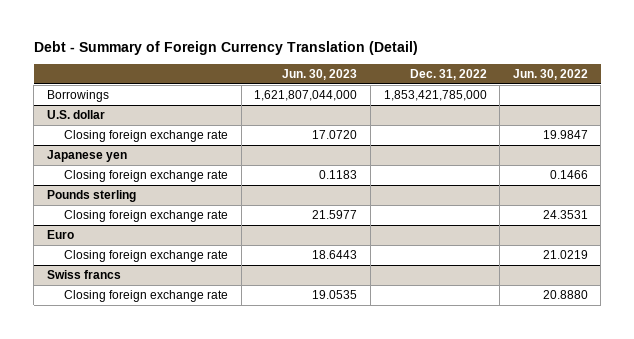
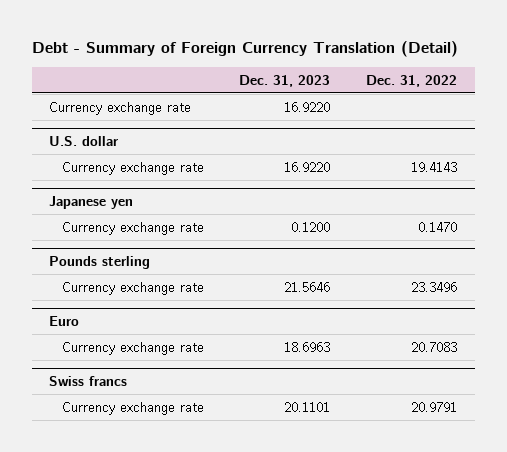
[282,69,358,81] Jun. 30, 2023 -> none
[512,69,588,81] Jun. 30, 2022 -> none
none -> [239,74,331,87] Dec. 31, 2023
[46,89,109,102] Borrowings -> none
none -> [49,101,192,115] Currency exchange rate
[64,129,229,142] Closing foreign exchange rate -> none
none -> [61,161,204,175] Currency exchange rate
[64,169,229,182] Closing foreign exchange rate -> none
none -> [61,221,204,235] Currency exchange rate
[64,209,229,222] Closing foreign exchange rate -> none
none -> [61,281,204,295] Currency exchange rate
[64,249,229,262] Closing foreign exchange rate -> none
none -> [61,341,204,355] Currency exchange rate
[64,289,229,302] Closing foreign exchange rate -> none
none -> [61,401,204,415] Currency exchange rate

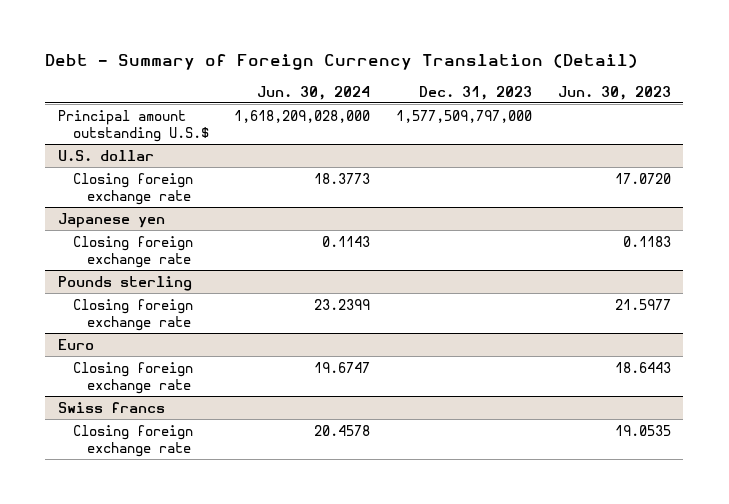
[366,74,458,87] Dec. 31, 2022 -> none
none -> [257,85,371,100] Jun. 30, 2024
none -> [557,85,671,100] Jun. 30, 2023
[49,101,192,115] Currency exchange rate -> none
none -> [58,109,209,142] Principal amount outstanding U.S.$
[61,161,204,175] Currency exchange rate -> none
none -> [72,172,193,205] Closing foreign exchange rate
[61,221,204,235] Currency exchange rate -> none
none -> [72,235,193,268] Closing foreign exchange rate
[61,281,204,295] Currency exchange rate -> none
none -> [72,298,193,331] Closing foreign exchange rate
[61,341,204,355] Currency exchange rate -> none
none -> [72,361,193,394] Closing foreign exchange rate
[61,401,204,415] Currency exchange rate -> none
none -> [72,424,193,457] Closing foreign exchange rate

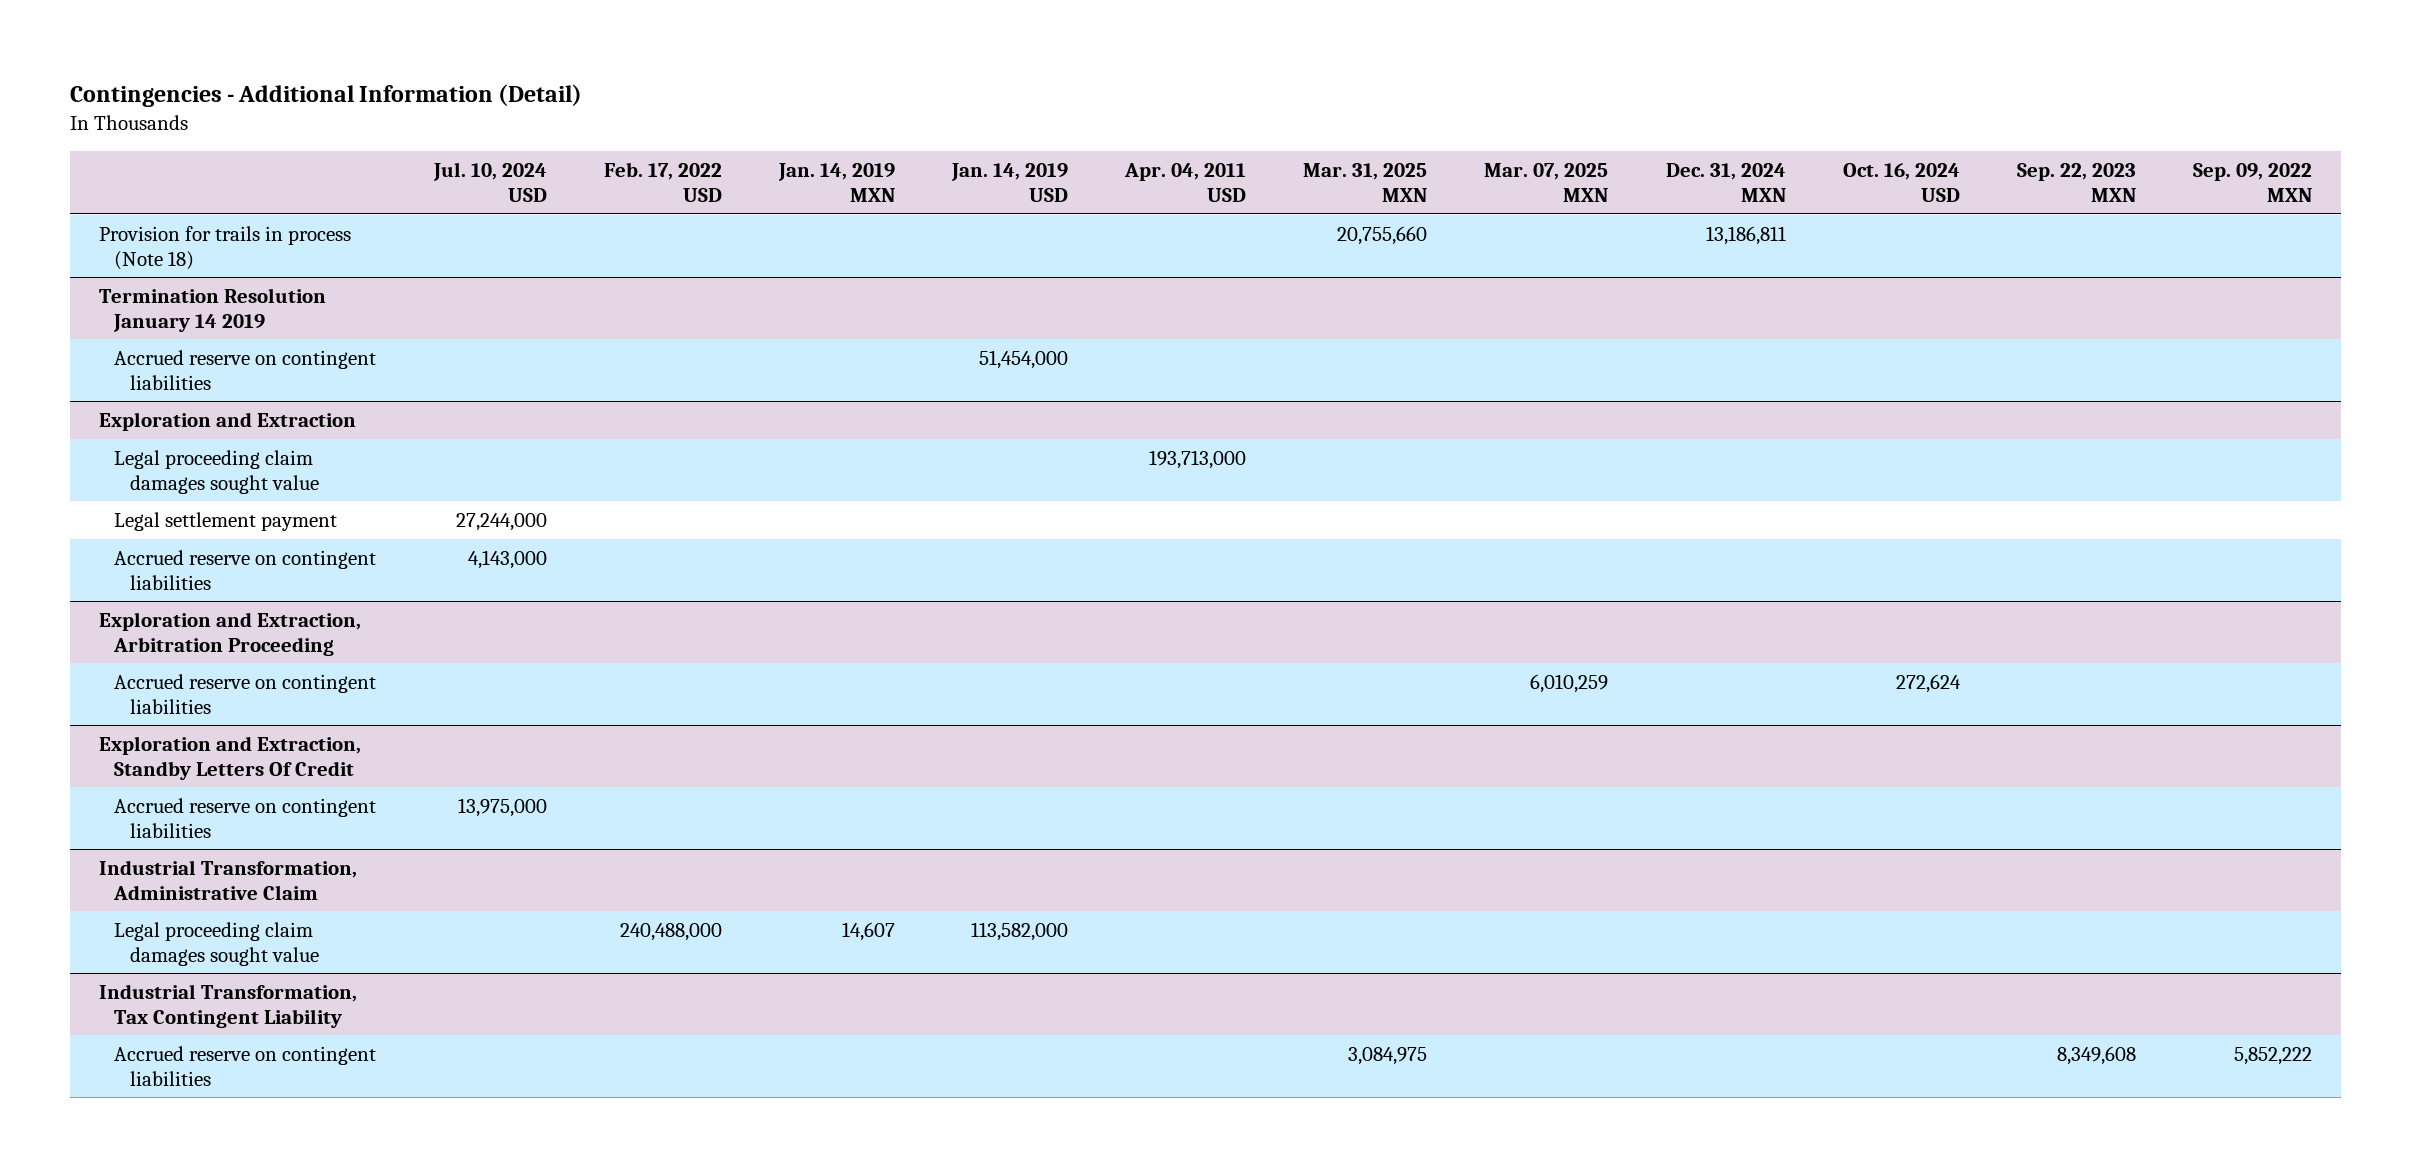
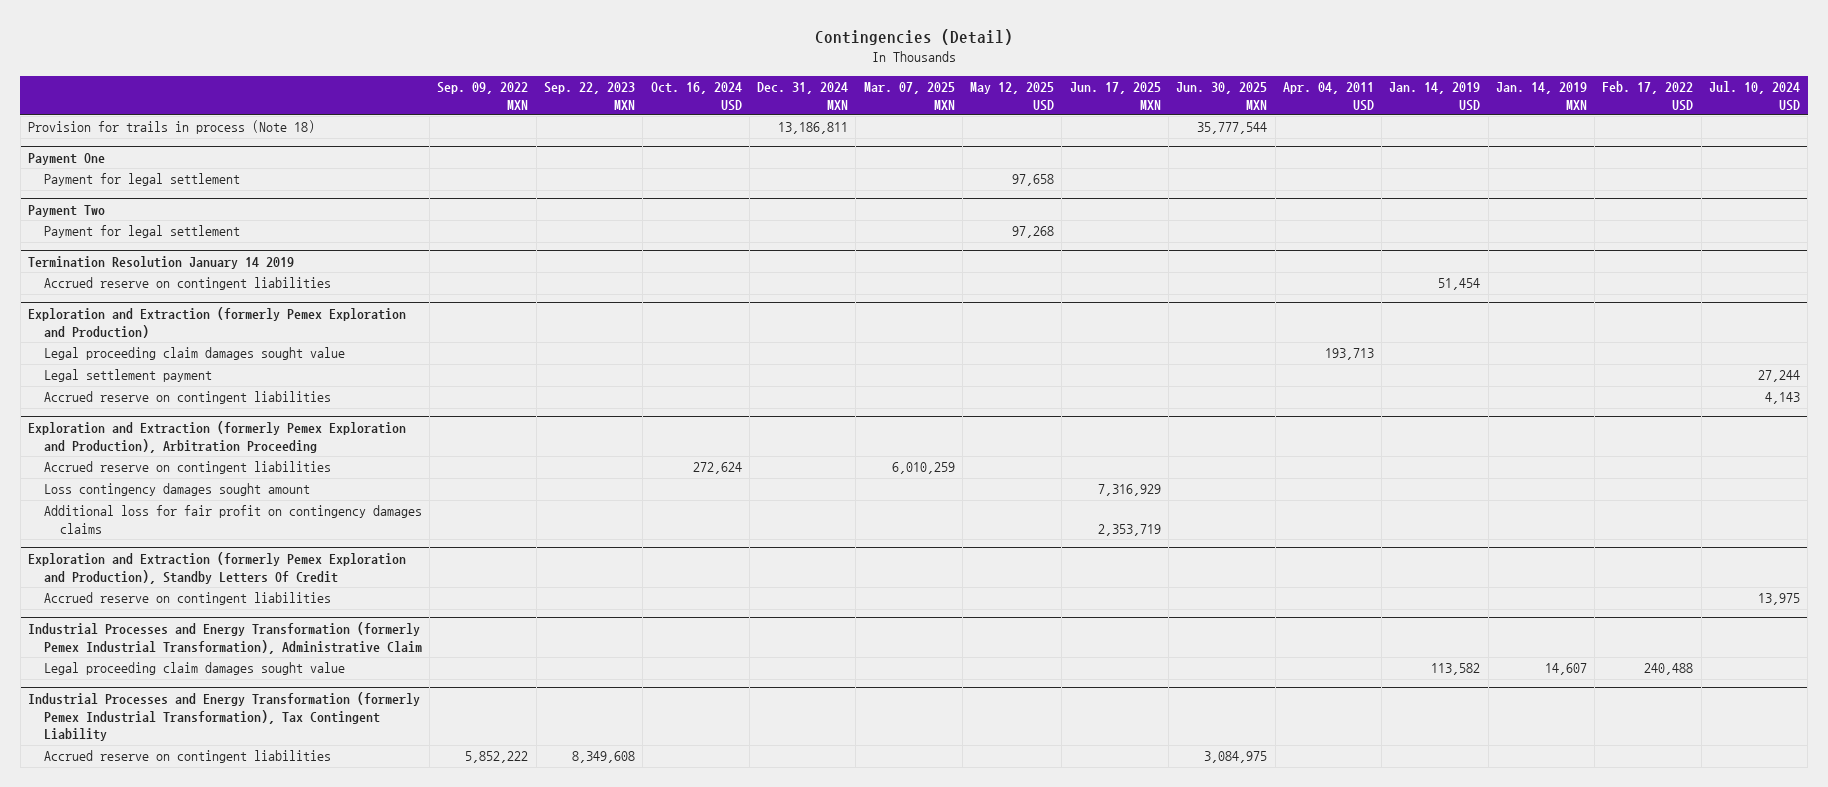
[69,84,582,108] Contingencies - Additional Information (Detail) -> [815,29,1014,46] Contingencies (Detail)
[1303,163,1428,202] Mar. 31, 2025 MXN -> none
none -> [970,81,1055,111] May 12, 2025 USD
none -> [1069,81,1161,110] Jun. 17, 2025 MXN
none -> [1176,81,1268,110] Jun. 30, 2025 MXN
none -> [28,153,106,166] Payment One
none -> [43,173,240,187] Payment for legal settlement
none -> [28,205,106,218] Payment Two
none -> [43,225,240,239] Payment for legal settlement
[979,349,1069,369] 51,454,000 -> [1438,278,1481,291] 51,454
[98,411,356,431] Exploration and Extraction -> [28,307,407,338] Exploration and Extraction (formerly Pemex Exploration and Production)
[1149,449,1247,469] 193,713,000 -> [1324,348,1374,361] 193,713
[455,512,547,531] 27,244,000 -> [1757,370,1800,383] 27,244
[467,549,547,569] 4,143,000 -> [1764,392,1800,405] 4,143
[98,611,361,656] Exploration and Extraction, Arbitration Proceeding -> [28,421,407,453] Exploration and Extraction (formerly Pemex Exploration and Production), Arbitration Proceeding
none -> [43,483,310,497] Loss contingency damages sought amount
none -> [43,505,422,534] Additional loss for fair profit on contingency damages claims
[98,735,361,780] Exploration and Extraction, Standby Letters Of Credit -> [28,552,407,584] Exploration and Extraction (formerly Pemex Exploration and Production), Standby Letters Of Credit
[457,797,547,817] 13,975,000 -> [1757,593,1800,606] 13,975
[98,859,357,900] Industrial Transformation, Administrative Claim -> [28,622,422,654] Industrial Processes and Energy Transformation (formerly Pemex Industrial Transformation), Administrative Claim
[619,922,722,941] 240,488,000 -> [1644,663,1694,676] 240,488
[971,921,1069,941] 113,582,000 -> [1431,663,1481,676] 113,582
[98,983,357,1028] Industrial Transformation, Tax Contingent Liability -> [28,692,421,742] Industrial Processes and Energy Transformation (formerly Pemex Industrial Transformation), Tax Contingent Liability

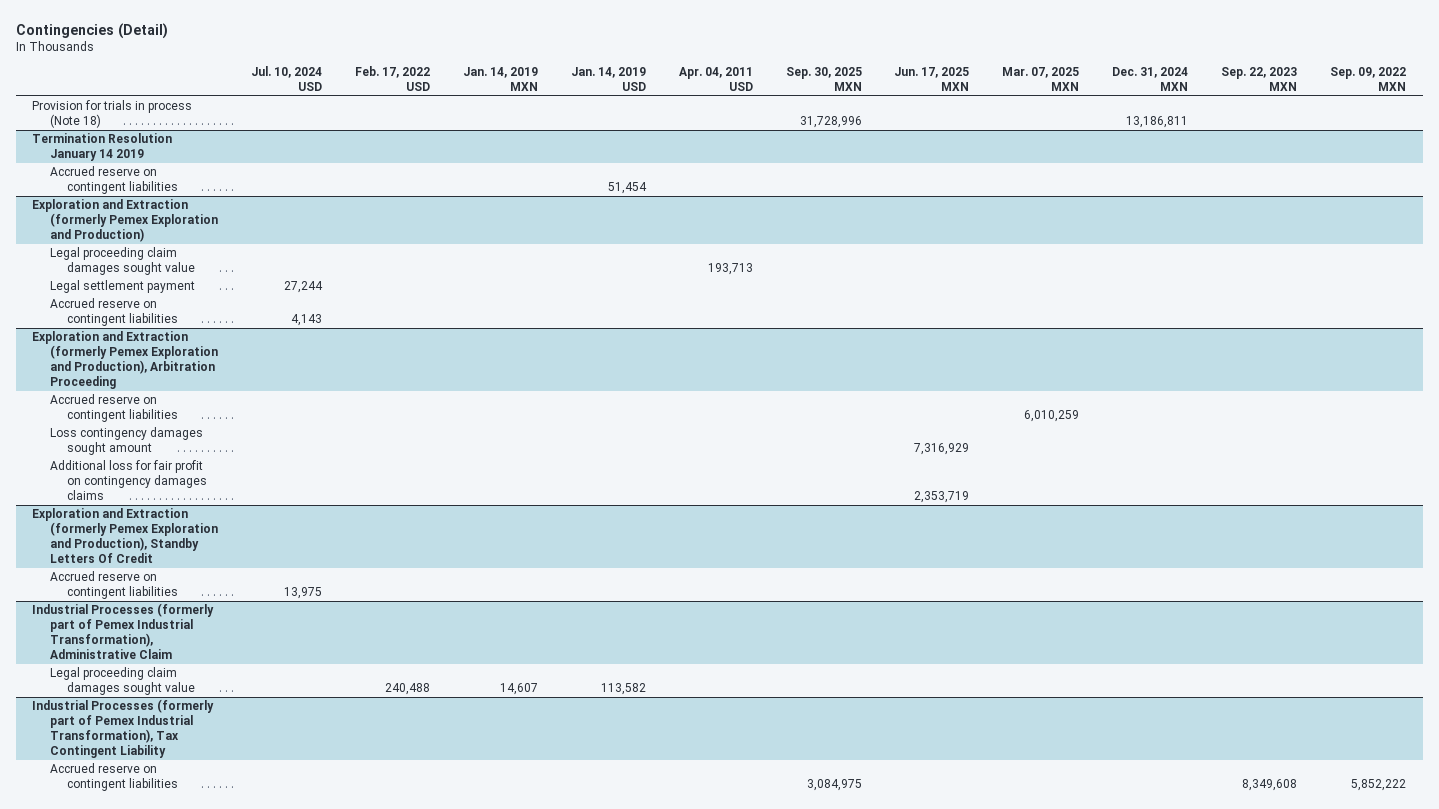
[650,81,742,111] Oct. 16, 2024 USD -> none
[970,81,1055,111] May 12, 2025 USD -> none
[1176,81,1268,110] Jun. 30, 2025 MXN -> none
none -> [785,67,862,91] Sep. 30, 2025 MXN
[28,153,106,166] Payment One -> none
[43,173,240,187] Payment for legal settlement -> none
[28,205,106,218] Payment Two -> none
[43,225,240,239] Payment for legal settlement -> none
[28,120,316,135] Provision for trails in process (Note 18) -> [32,100,193,129] Provision for trials in process (Note 18)
[28,622,422,654] Industrial Processes and Energy Transformation (formerly Pemex Industrial Transformation), Administrative Claim -> [32,603,215,659] Industrial Processes (formerly part of Pemex Industrial Transformation), Administrative Claim
[28,692,421,742] Industrial Processes and Energy Transformation (formerly Pemex Industrial Transformation), Tax Contingent Liability -> [32,699,215,758] Industrial Processes (formerly part of Pemex Industrial Transformation), Tax Contingent Liability

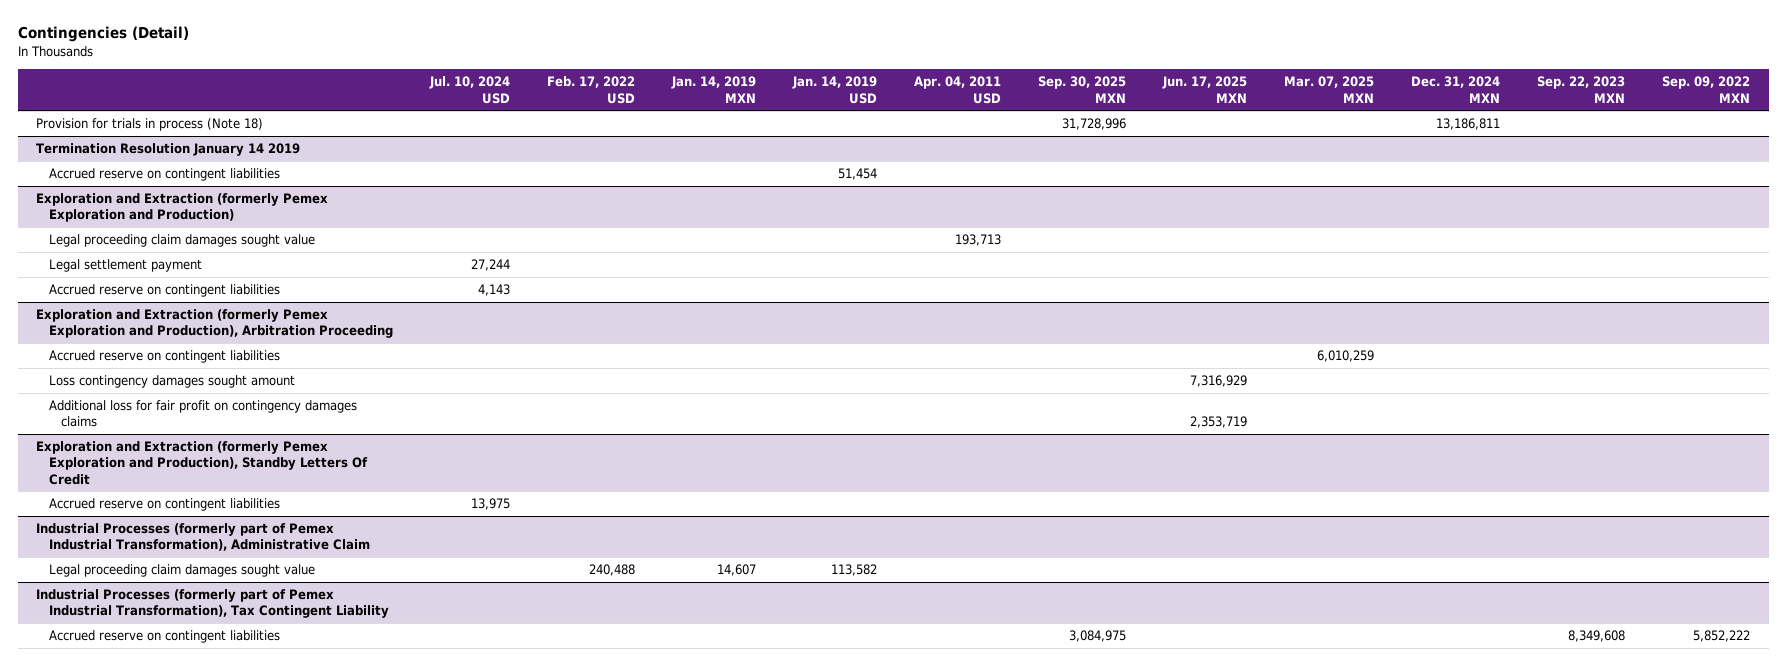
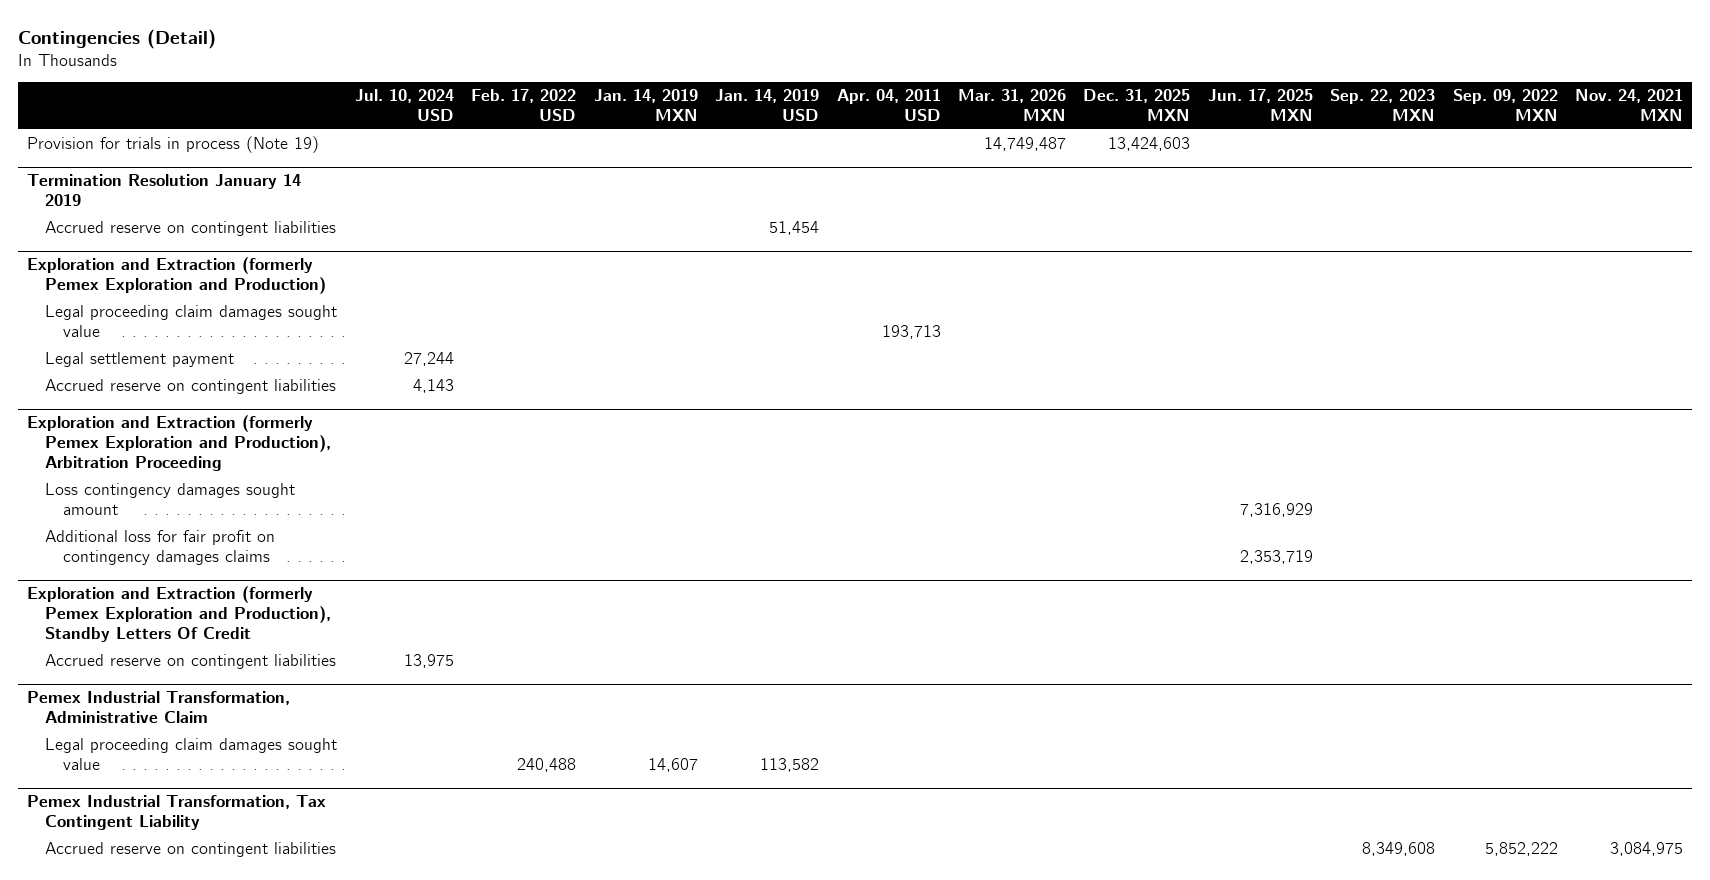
[1037,76,1126,103] Sep. 30, 2025 MXN -> none
[1283,76,1374,103] Mar. 07, 2025 MXN -> none
[1410,76,1500,103] Dec. 31, 2024 MXN -> none
none -> [958,88,1067,121] Mar. 31, 2026 MXN
none -> [1083,88,1191,121] Dec. 31, 2025 MXN
none -> [1575,88,1684,121] Nov. 24, 2021 MXN
[36,118,264,132] Provision for trials in process (Note 18) -> [27,136,320,154] Provision for trials in process (Note 19)
[48,350,280,364] Accrued reserve on contingent liabilities -> none
[36,523,370,552] Industrial Processes (formerly part of Pemex Industrial Transformation), Administrative Claim -> [27,691,291,724] Pemex Industrial Transformation, Administrative Claim
[36,589,389,619] Industrial Processes (formerly part of Pemex Industrial Transformation), Tax Contingent Liability -> [27,795,327,831] Pemex Industrial Transformation, Tax Contingent Liability

